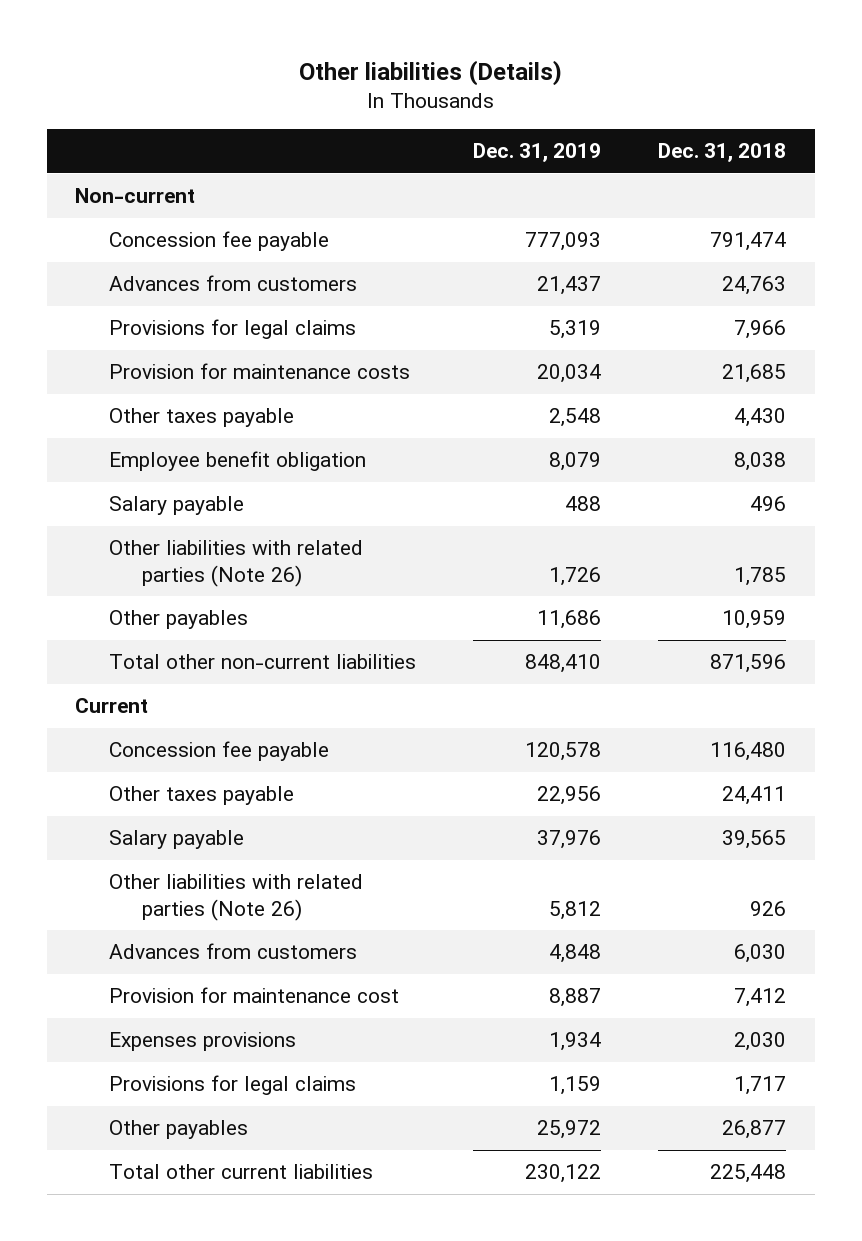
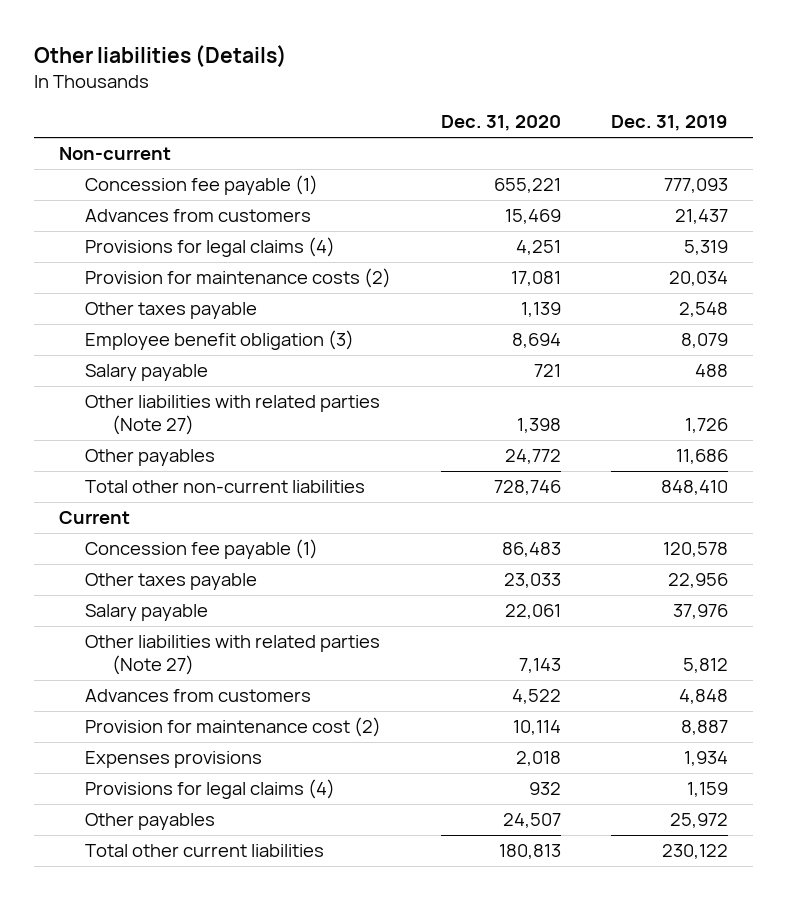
[658,143,787,163] Dec. 31, 2018 -> none
none -> [441,115,562,132] Dec. 31, 2020
[108,231,329,252] Concession fee payable -> [85,175,319,196] Concession fee payable (1)
[108,319,356,340] Provisions for legal claims -> [85,237,336,258] Provisions for legal claims (4)
[108,363,410,380] Provision for maintenance costs -> [85,268,392,289] Provision for maintenance costs (2)
[108,451,366,472] Employee benefit obligation -> [85,330,355,351] Employee benefit obligation (3)
[108,540,363,588] Other liabilities with related parties (Note 26) -> [85,395,381,436] Other liabilities with related parties (Note 27)
[108,741,329,762] Concession fee payable -> [85,539,319,560] Concession fee payable (1)
[108,874,363,922] Other liabilities with related parties (Note 26) -> [85,635,381,676] Other liabilities with related parties (Note 27)
[108,987,399,1004] Provision for maintenance cost -> [85,717,382,738] Provision for maintenance cost (2)
[108,1075,356,1096] Provisions for legal claims -> [85,779,336,800] Provisions for legal claims (4)

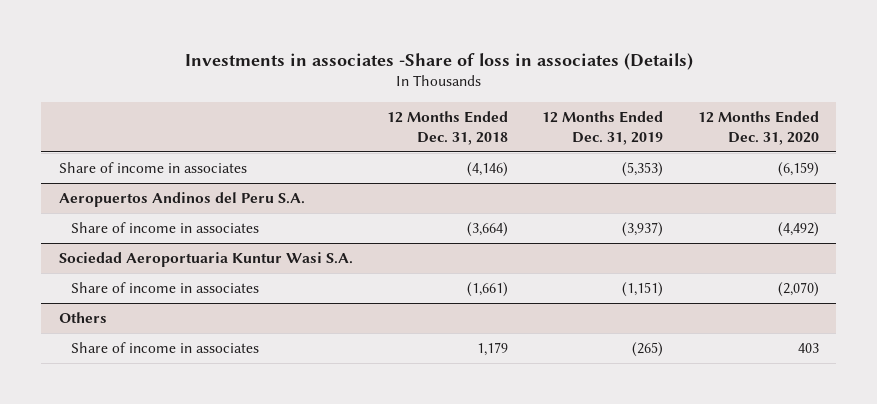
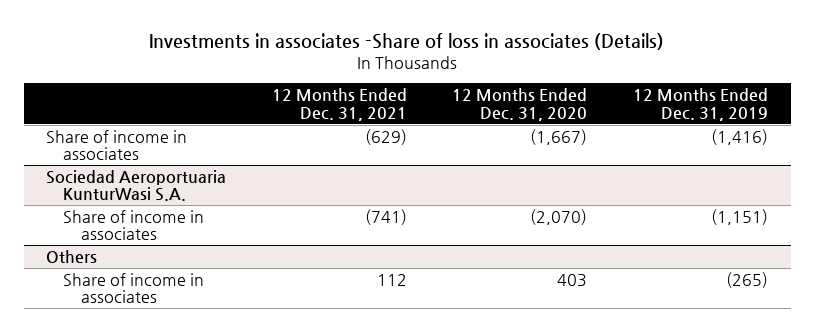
[386,111,508,145] 12 Months Ended Dec. 31, 2018 -> none
none -> [271,88,407,121] 12 Months Ended Dec. 31, 2021
[58,192,305,208] Aeropuertos Andinos del Peru S.A. -> none
[71,222,260,234] Share of income in associates -> none
[622,162,664,178] (5,353) -> [710,128,768,145] (1,416)
[777,162,819,178] (6,159) -> [530,128,588,145] (1,667)
[58,252,353,268] Sociedad Aeroportuaria Kuntur Wasi S.A. -> [46,169,227,202] Sociedad Aeroportuaria KunturWasi S.A.

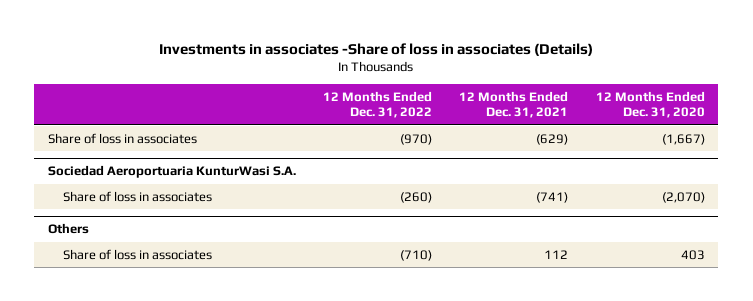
[632,88,768,121] 12 Months Ended Dec. 31, 2019 -> none
none -> [323,91,433,119] 12 Months Ended Dec. 31, 2022
[46,129,188,161] Share of income in associates -> [47,132,197,144] Share of loss in associates
[63,209,205,241] Share of income in associates -> [63,190,213,202] Share of loss in associates
[63,272,205,304] Share of income in associates -> [63,248,213,260] Share of loss in associates

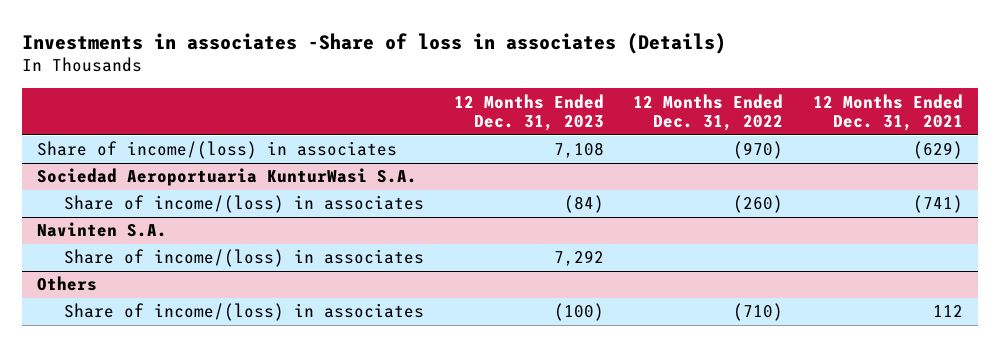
[595,91,705,119] 12 Months Ended Dec. 31, 2020 -> none
none -> [453,93,604,132] 12 Months Ended Dec. 31, 2023
[47,132,197,144] Share of loss in associates -> [37,141,398,160] Share of income/(loss) in associates
[63,190,213,202] Share of loss in associates -> [64,195,425,214] Share of income/(loss) in associates
none -> [37,222,168,238] Navinten S.A.
none -> [64,249,425,268] Share of income/(loss) in associates
[63,248,213,260] Share of loss in associates -> [64,303,425,322] Share of income/(loss) in associates

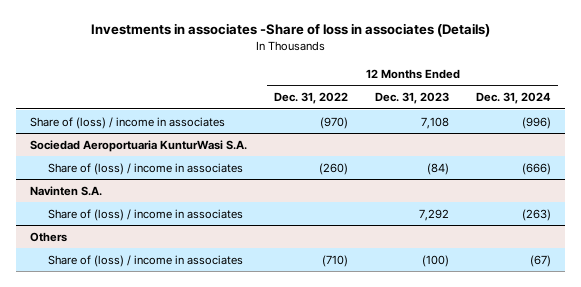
[812,93,963,132] 12 Months Ended Dec. 31, 2021 -> none
none -> [476,92,552,105] Dec. 31, 2024
[37,141,398,160] Share of income/(loss) in associates -> [29,116,225,129] Share of (loss) / income in associates
[64,195,425,214] Share of income/(loss) in associates -> [48,162,244,175] Share of (loss) / income in associates
[64,249,425,268] Share of income/(loss) in associates -> [48,208,244,221] Share of (loss) / income in associates
[64,303,425,322] Share of income/(loss) in associates -> [48,254,244,267] Share of (loss) / income in associates

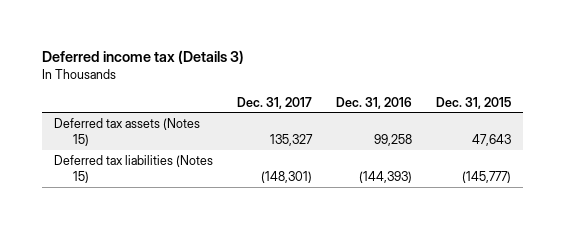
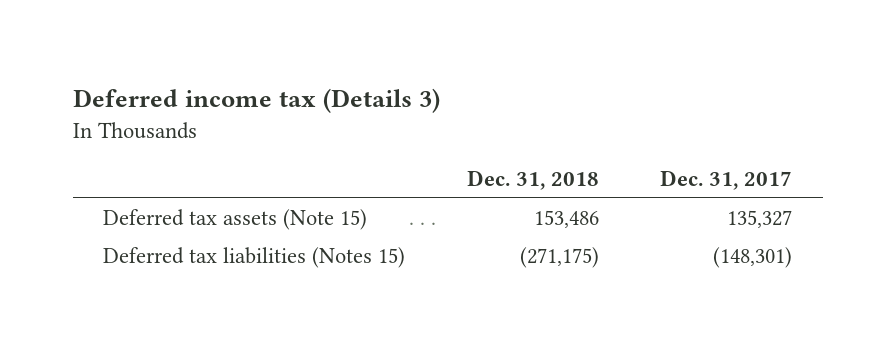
[335,96,412,109] Dec. 31, 2016 -> none
[435,96,511,109] Dec. 31, 2015 -> none
none -> [466,170,599,191] Dec. 31, 2018
[54,118,201,147] Deferred tax assets (Notes 15) -> [103,209,368,231] Deferred tax assets (Note 15)

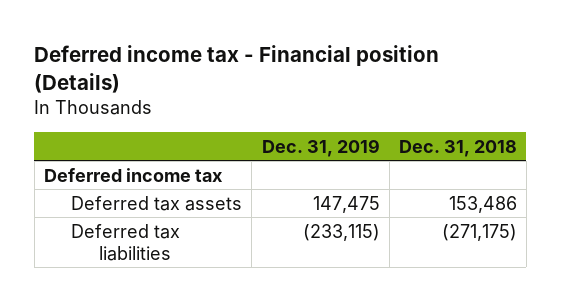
[72,88,440,114] Deferred income tax (Details 3) -> [34,45,440,93] Deferred income tax - Financial position (Details)
[660,170,793,191] Dec. 31, 2017 -> none
none -> [261,138,380,157] Dec. 31, 2019
none -> [43,167,223,182] Deferred income tax
[103,209,368,231] Deferred tax assets (Note 15) -> [71,195,243,211] Deferred tax assets
[103,247,406,269] Deferred tax liabilities (Notes 15) -> [71,223,181,261] Deferred tax liabilities

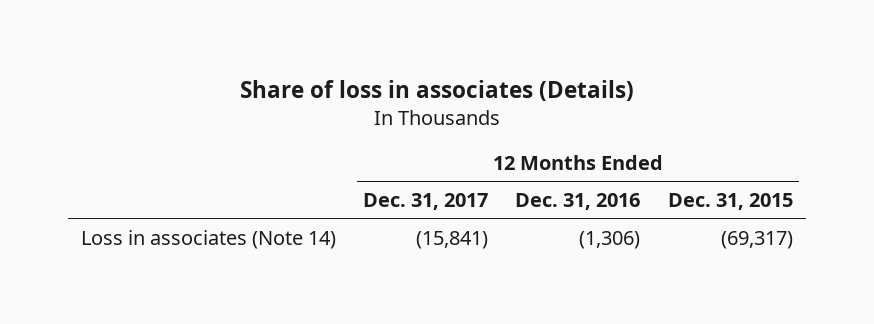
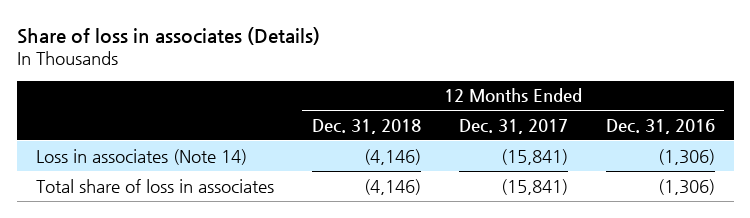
[667,192,793,210] Dec. 31, 2015 -> none
none -> [311,118,421,134] Dec. 31, 2018
none -> [35,178,274,193] Total share of loss in associates

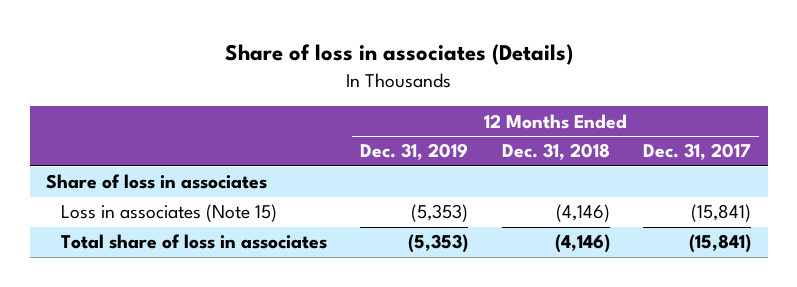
[605,118,715,134] Dec. 31, 2016 -> none
none -> [360,143,469,161] Dec. 31, 2019
none -> [46,174,268,190] Share of loss in associates
[35,148,247,165] Loss in associates (Note 14) -> [61,204,278,223] Loss in associates (Note 15)

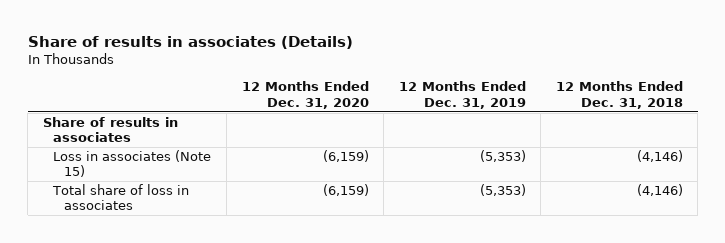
[224,44,573,66] Share of loss in associates (Details) -> [27,36,353,50] Share of results in associates (Details)
[642,143,751,161] Dec. 31, 2017 -> none
none -> [241,81,369,109] 12 Months Ended Dec. 31, 2020
[46,174,268,190] Share of loss in associates -> [42,117,178,143] Share of results in associates

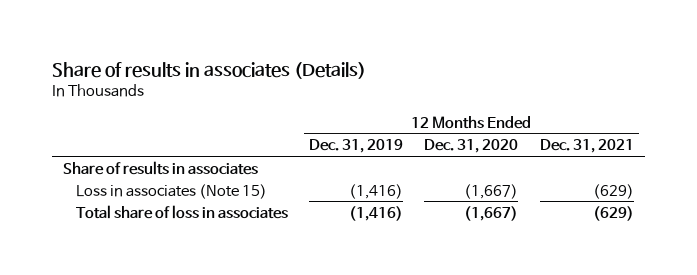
[555,81,683,109] 12 Months Ended Dec. 31, 2018 -> none
none -> [539,139,634,154] Dec. 31, 2021
[322,150,369,163] (6,159) -> [464,183,519,199] (1,667)
[479,150,526,163] (5,353) -> [348,183,403,199] (1,416)
[322,184,369,197] (6,159) -> [464,205,519,221] (1,667)
[479,184,526,197] (5,353) -> [348,205,403,221] (1,416)

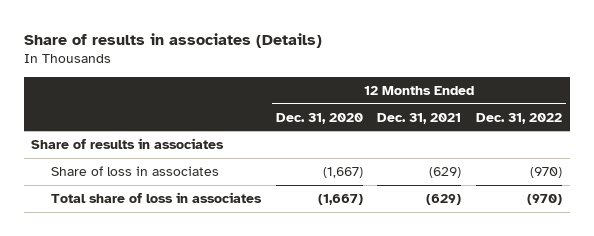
[308,139,403,154] Dec. 31, 2019 -> none
none -> [476,112,563,124] Dec. 31, 2022
[75,183,267,199] Loss in associates (Note 15) -> [50,166,219,177] Share of loss in associates

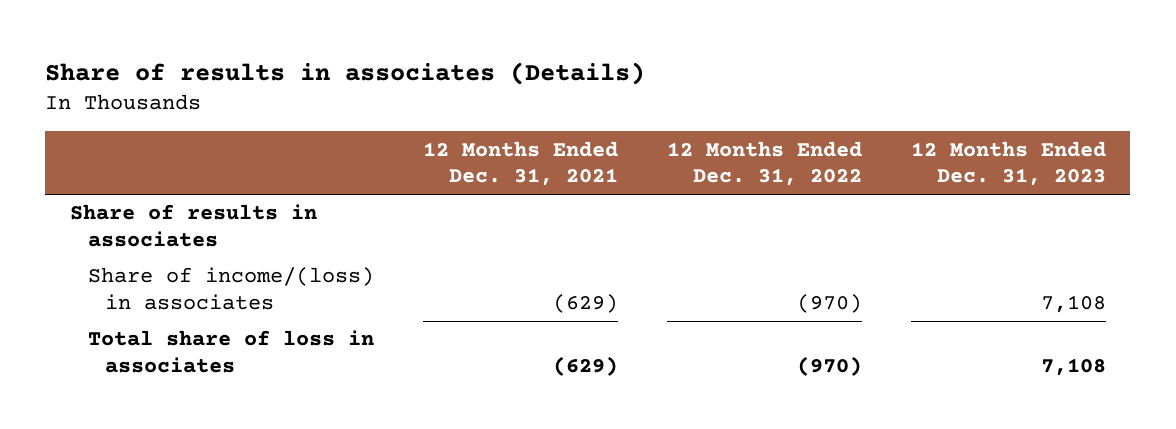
[275,112,363,124] Dec. 31, 2020 -> none
none -> [910,140,1106,187] 12 Months Ended Dec. 31, 2023
[50,166,219,177] Share of loss in associates -> [87,267,374,311] Share of income/(loss) in associates

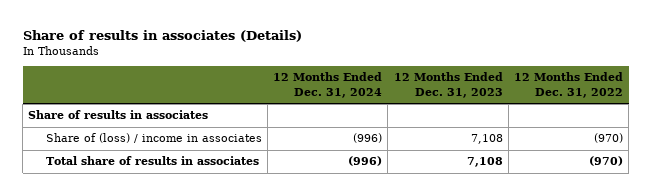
[422,140,618,187] 12 Months Ended Dec. 31, 2021 -> none
none -> [273,72,383,98] 12 Months Ended Dec. 31, 2024
[87,267,374,311] Share of income/(loss) in associates -> [45,133,262,144] Share of (loss) / income in associates
[87,330,374,374] Total share of loss in associates -> [45,156,259,166] Total share of results in associates

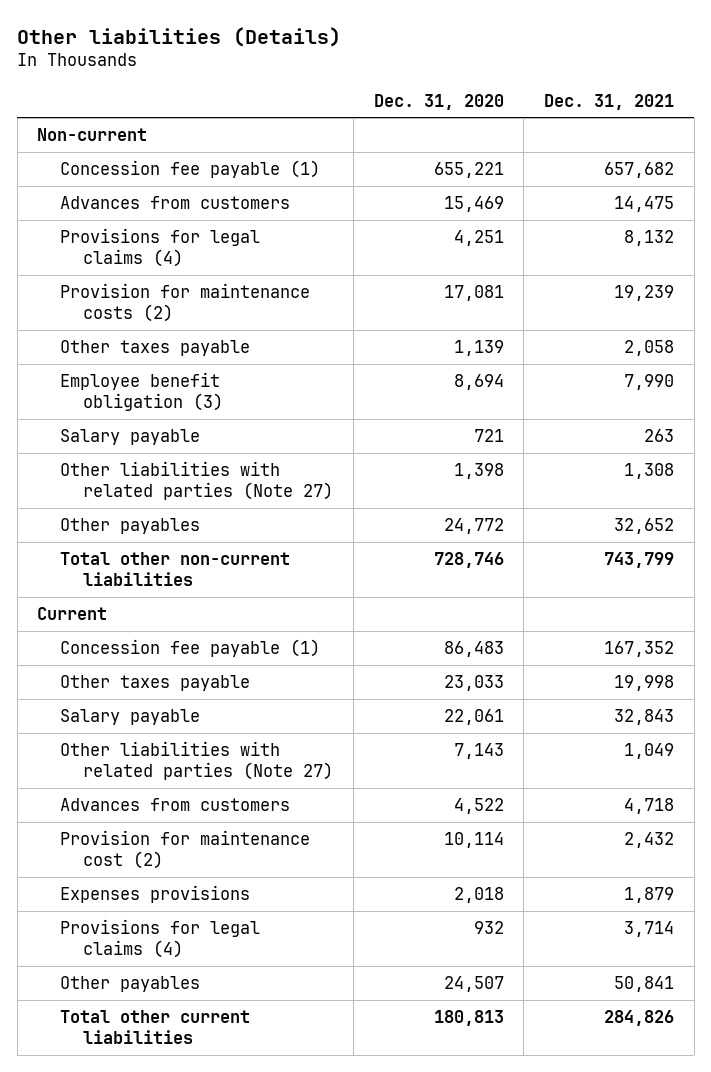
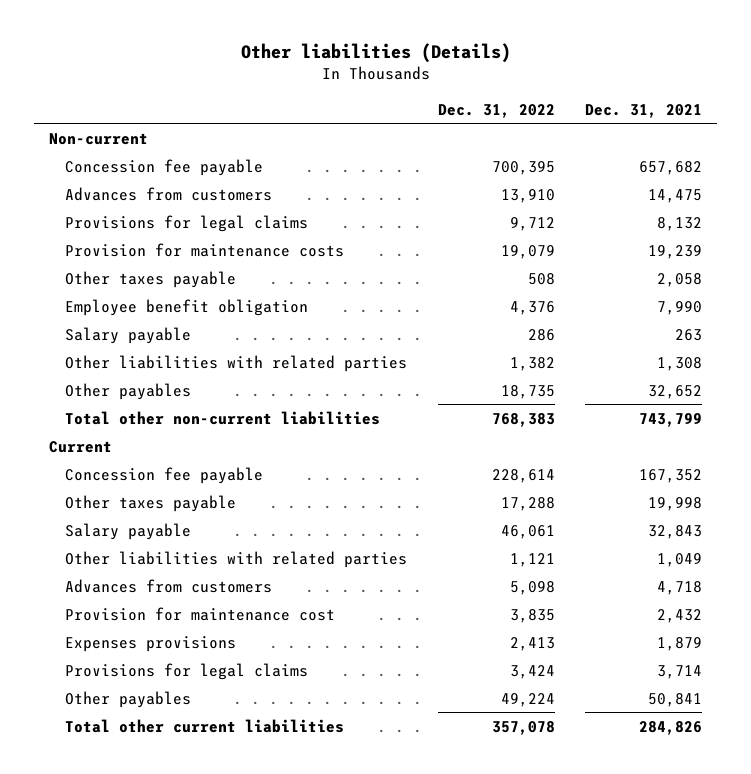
[373,93,504,110] Dec. 31, 2020 -> none
none -> [437,103,555,118] Dec. 31, 2022
[60,160,321,179] Concession fee payable (1) -> [65,158,264,176] Concession fee payable
[60,228,261,267] Provisions for legal claims (4) -> [65,214,309,232] Provisions for legal claims
[60,283,311,322] Provision for maintenance costs (2) -> [65,242,345,257] Provision for maintenance costs
[60,372,224,411] Employee benefit obligation (3) -> [65,298,309,316] Employee benefit obligation
[60,461,334,500] Other liabilities with related parties (Note 27) -> [65,354,408,372] Other liabilities with related parties
[60,639,321,658] Concession fee payable (1) -> [65,466,264,484] Concession fee payable
[60,741,334,780] Other liabilities with related parties (Note 27) -> [65,550,408,568] Other liabilities with related parties
[60,830,311,869] Provision for maintenance cost (2) -> [65,606,336,621] Provision for maintenance cost
[60,919,261,958] Provisions for legal claims (4) -> [65,662,309,680] Provisions for legal claims

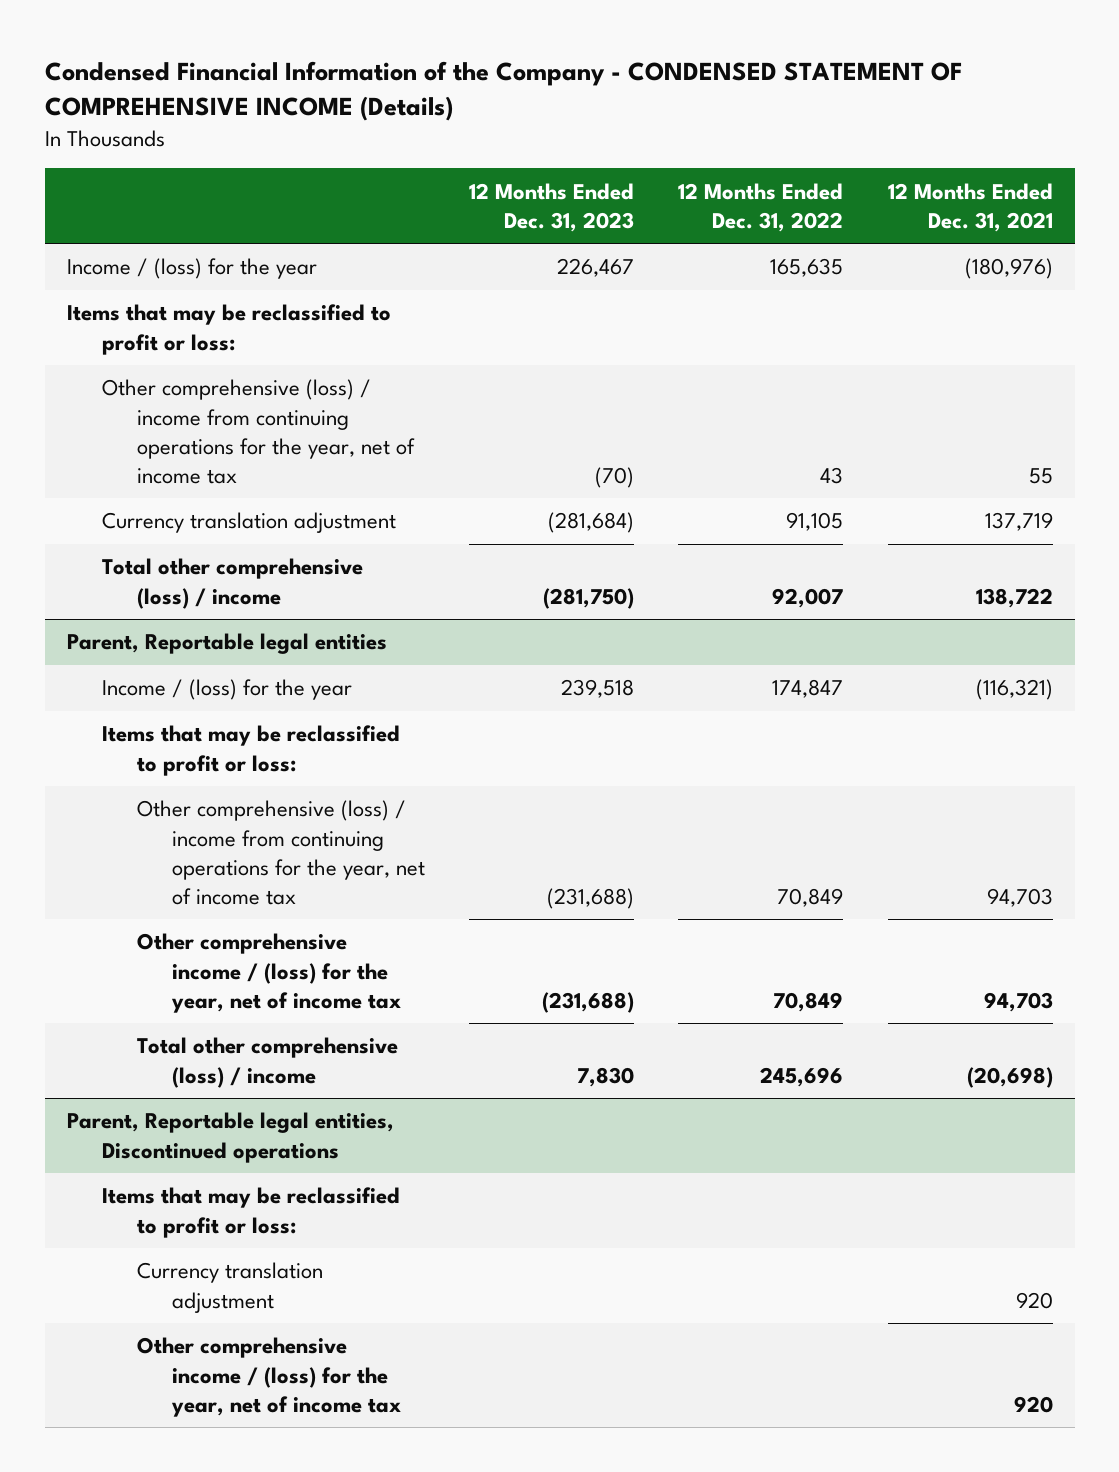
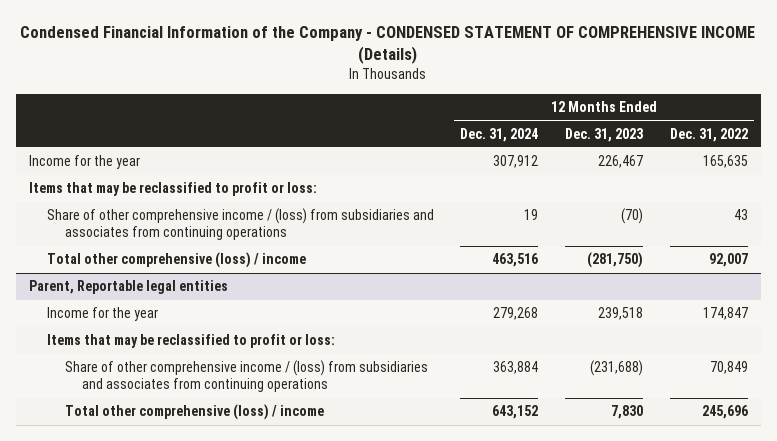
[887,182,1053,232] 12 Months Ended Dec. 31, 2021 -> none
none -> [460,127,539,142] Dec. 31, 2024
[66,258,317,280] Income / (loss) for the year -> [29,155,141,170] Income for the year
[102,512,397,534] Currency translation adjustment -> none
[102,379,416,485] Other comprehensive (loss) / income from continuing operations for the year, net of income tax -> [46,208,434,241] Share of other comprehensive income / (loss) from subsidiaries and associates from continuing operations
[102,679,353,701] Income / (loss) for the year -> [46,307,158,322] Income for the year
[137,933,402,1013] Other comprehensive income / (loss) for the year, net of income tax -> none
[137,800,426,906] Other comprehensive (loss) / income from continuing operations for the year, net of income tax -> [64,360,428,393] Share of other comprehensive income / (loss) from subsidiaries and associates from continuing operations
[66,1112,394,1163] Parent, Reportable legal entities, Discontinued operations -> none
[102,1187,401,1238] Items that may be reclassified to profit or loss: -> none
[137,1262,324,1313] Currency translation adjustment -> none
[137,1337,402,1417] Other comprehensive income / (loss) for the year, net of income tax -> none

